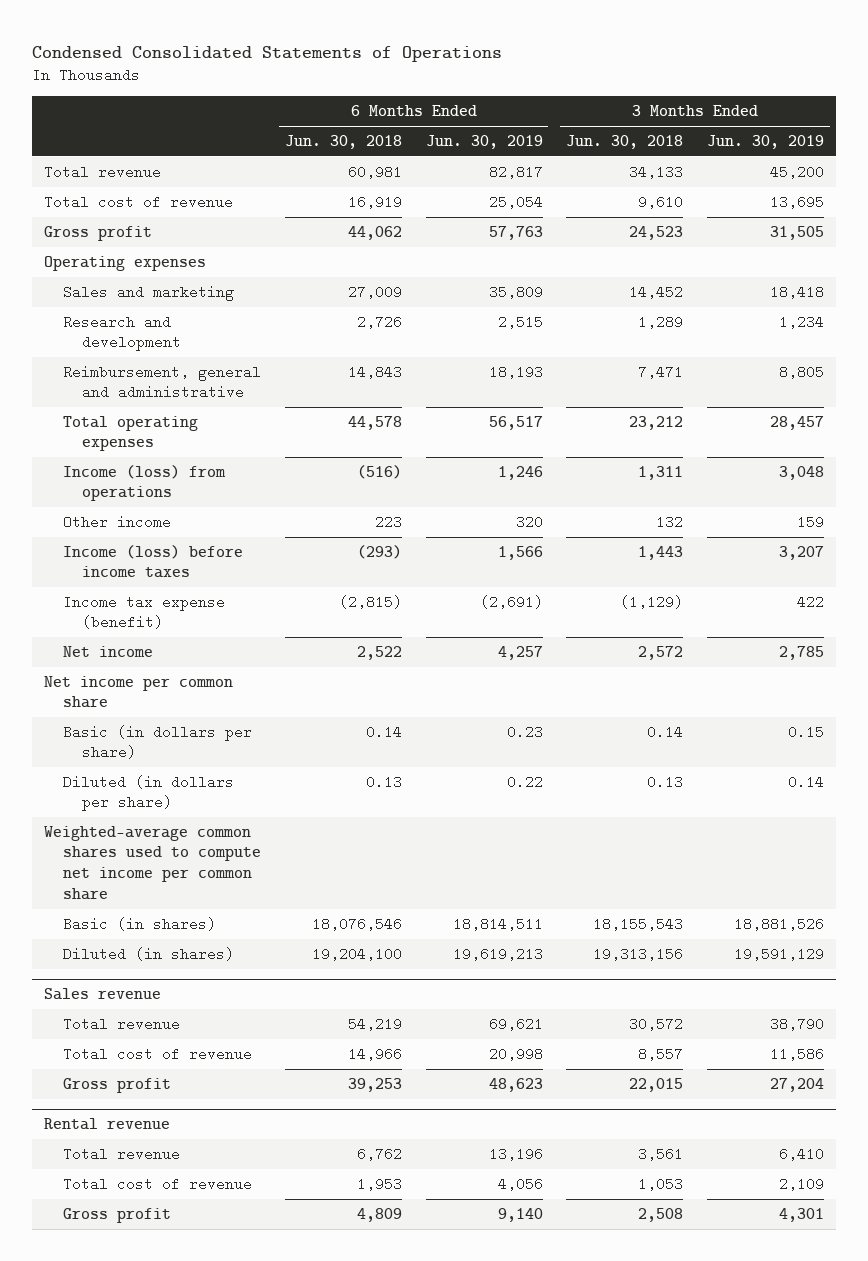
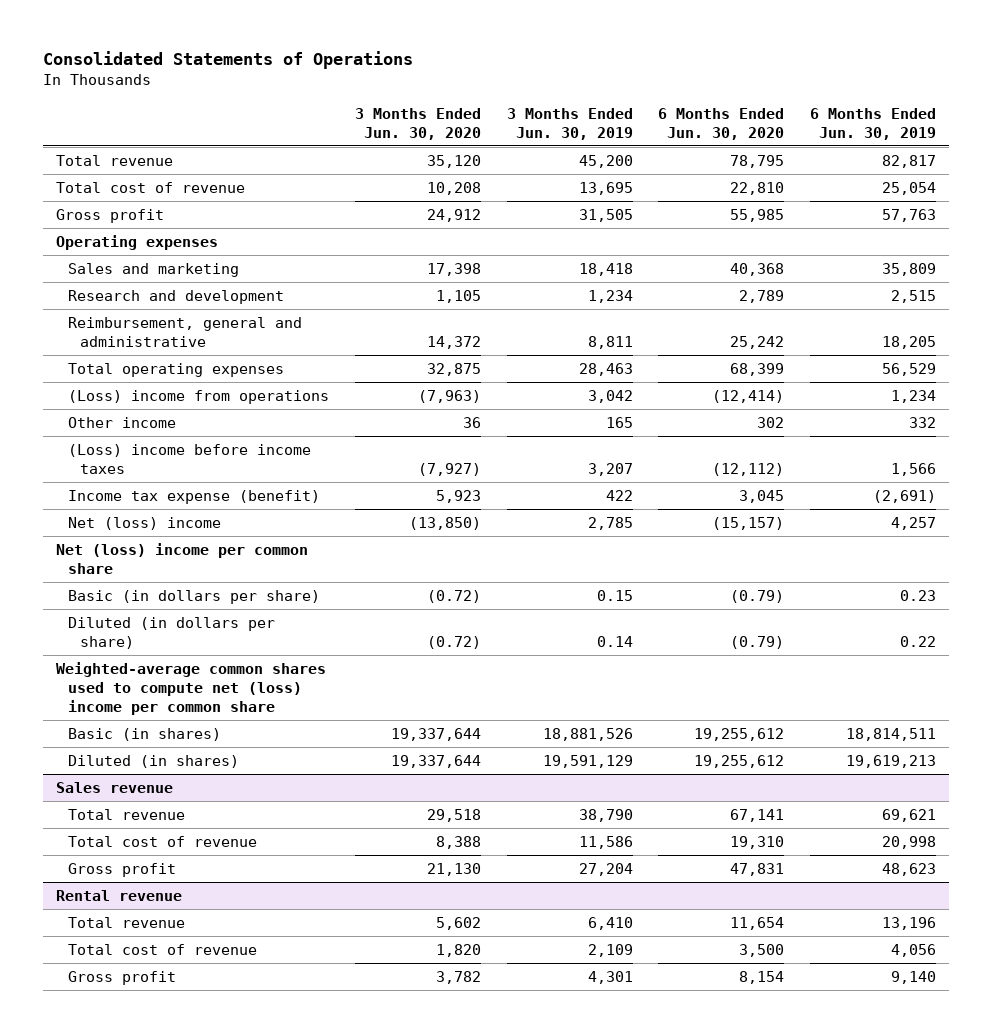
[32,45,503,62] Condensed Consolidated Statements of Operations -> [42,51,413,70] Consolidated Statements of Operations
[284,134,402,149] Jun. 30, 2018 -> none
[566,134,684,149] Jun. 30, 2018 -> none
none -> [354,107,481,140] 3 Months Ended Jun. 30, 2020
none -> [658,107,785,140] 6 Months Ended Jun. 30, 2020
[488,364,543,379] 18,193 -> [882,335,937,349] 18,205
[778,364,824,379] 8,805 -> [587,335,633,349] 8,811
[488,415,543,430] 56,517 -> [882,362,937,376] 56,529
[769,415,824,430] 28,457 -> [578,362,633,376] 28,463
[63,464,227,502] Income (loss) from operations -> [67,389,329,404] (Loss) income from operations
[497,465,543,480] 1,246 -> [891,389,937,403] 1,234
[778,465,824,480] 3,048 -> [587,389,633,403] 3,042
[515,514,543,529] 320 -> [909,416,937,428] 332
[796,514,824,529] 159 -> [605,416,633,428] 165
[63,544,244,579] Income (loss) before income taxes -> [67,443,311,474] (Loss) income before income taxes
[63,645,154,657] Net income -> [67,516,221,530] Net (loss) income
[44,675,234,709] Net income per common share -> [55,542,308,574] Net (loss) income per common share
[44,825,262,900] Weighted-average common shares used to compute net income per common share -> [55,661,326,715] Weighted-average common shares used to compute net (loss) income per common share

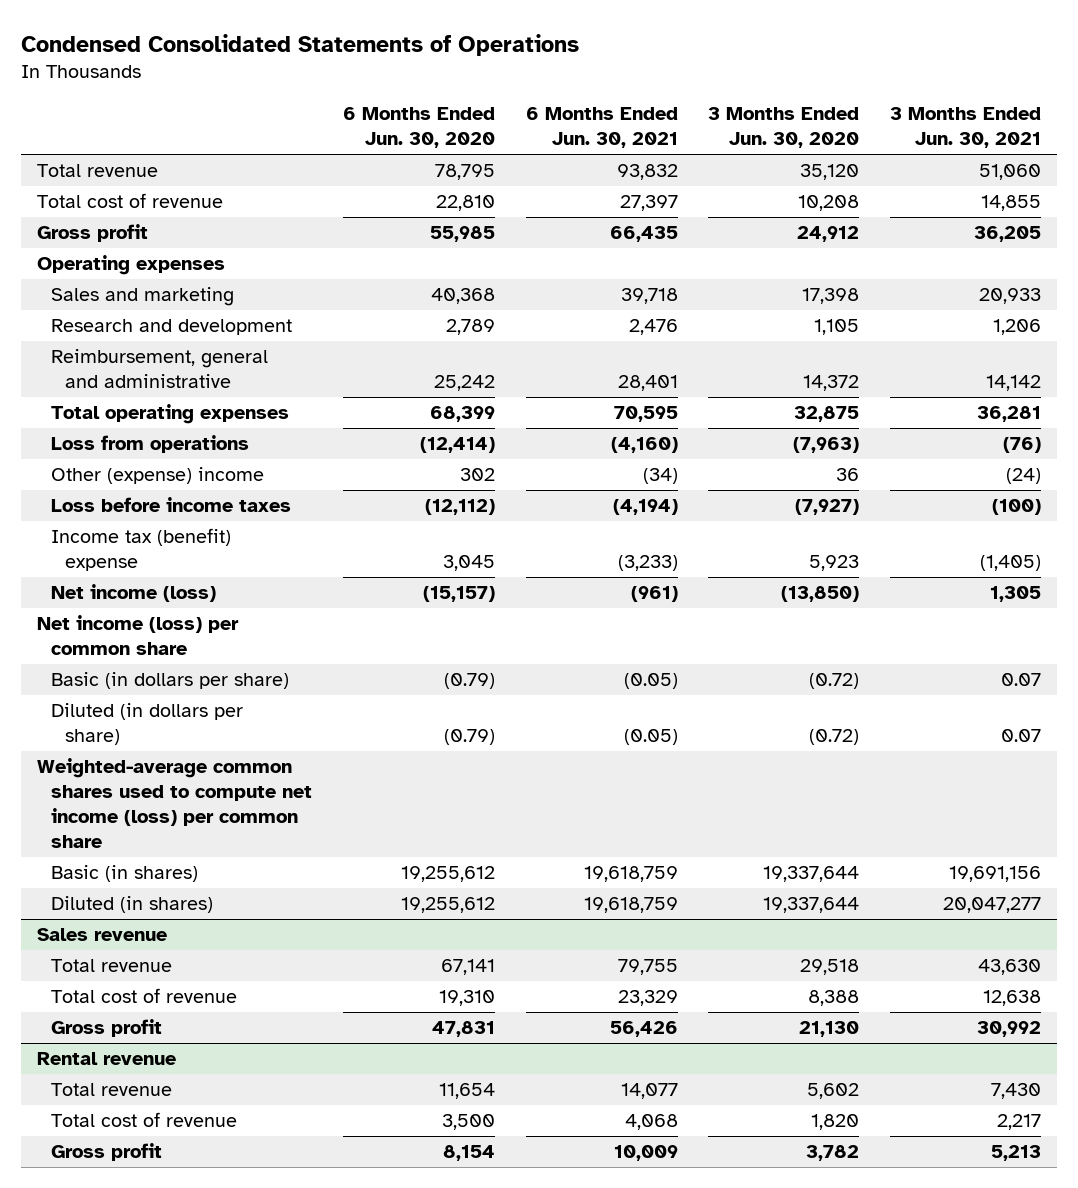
[42,51,413,70] Consolidated Statements of Operations -> [21,33,580,56] Condensed Consolidated Statements of Operations
[506,107,633,140] 3 Months Ended Jun. 30, 2019 -> none
[810,107,937,140] 6 Months Ended Jun. 30, 2019 -> none
none -> [525,107,678,149] 6 Months Ended Jun. 30, 2021
none -> [890,107,1042,149] 3 Months Ended Jun. 30, 2021
[67,389,329,404] (Loss) income from operations -> [50,435,249,454] Loss from operations
[67,416,176,428] Other income -> [50,467,264,485] Other (expense) income
[67,443,311,474] (Loss) income before income taxes -> [50,497,291,513] Loss before income taxes
[67,489,320,504] Income tax expense (benefit) -> [50,528,231,572] Income tax (benefit) expense
[67,516,221,530] Net (loss) income -> [50,584,216,603] Net income (loss)
[55,542,308,574] Net (loss) income per common share -> [36,615,239,656] Net income (loss) per common share
[55,661,326,715] Weighted-average common shares used to compute net (loss) income per common share -> [36,758,312,849] Weighted-average common shares used to compute net income (loss) per common share

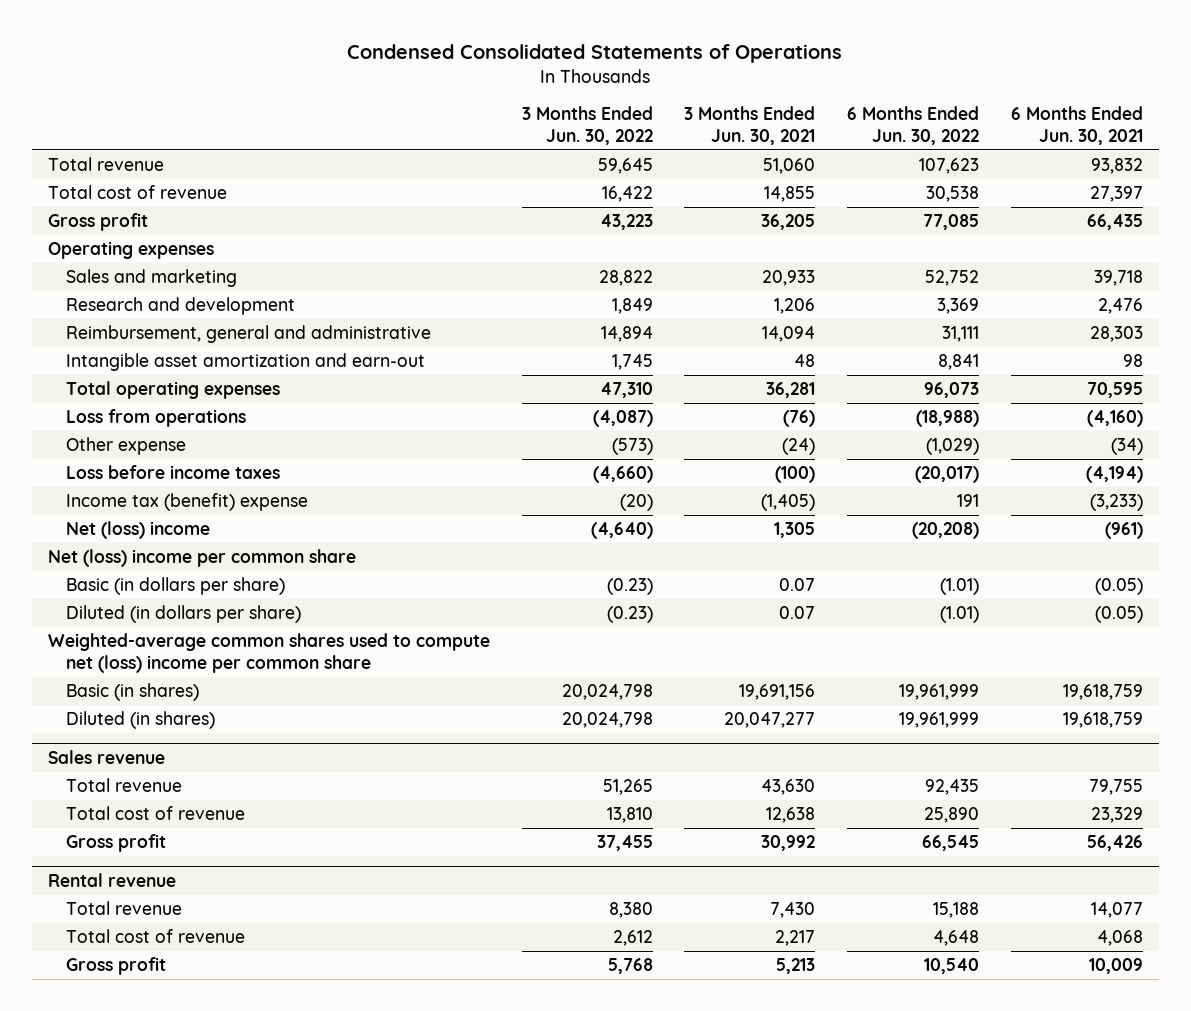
[342,107,495,149] 6 Months Ended Jun. 30, 2020 -> none
[708,107,860,149] 3 Months Ended Jun. 30, 2020 -> none
none -> [521,106,653,146] 3 Months Ended Jun. 30, 2022
none -> [847,106,980,146] 6 Months Ended Jun. 30, 2022
[617,375,678,392] 28,401 -> [1090,325,1144,342] 28,303
[986,375,1042,392] 14,142 -> [762,325,816,342] 14,094
none -> [66,352,426,371] Intangible asset amortization and earn-out
[50,467,264,485] Other (expense) income -> [66,436,187,455] Other expense
[50,584,216,603] Net income (loss) -> [66,520,211,539] Net (loss) income
[36,615,239,656] Net income (loss) per common share -> [47,548,356,567] Net (loss) income per common share
[36,758,312,849] Weighted-average common shares used to compute net income (loss) per common share -> [47,632,490,673] Weighted-average common shares used to compute net (loss) income per common share

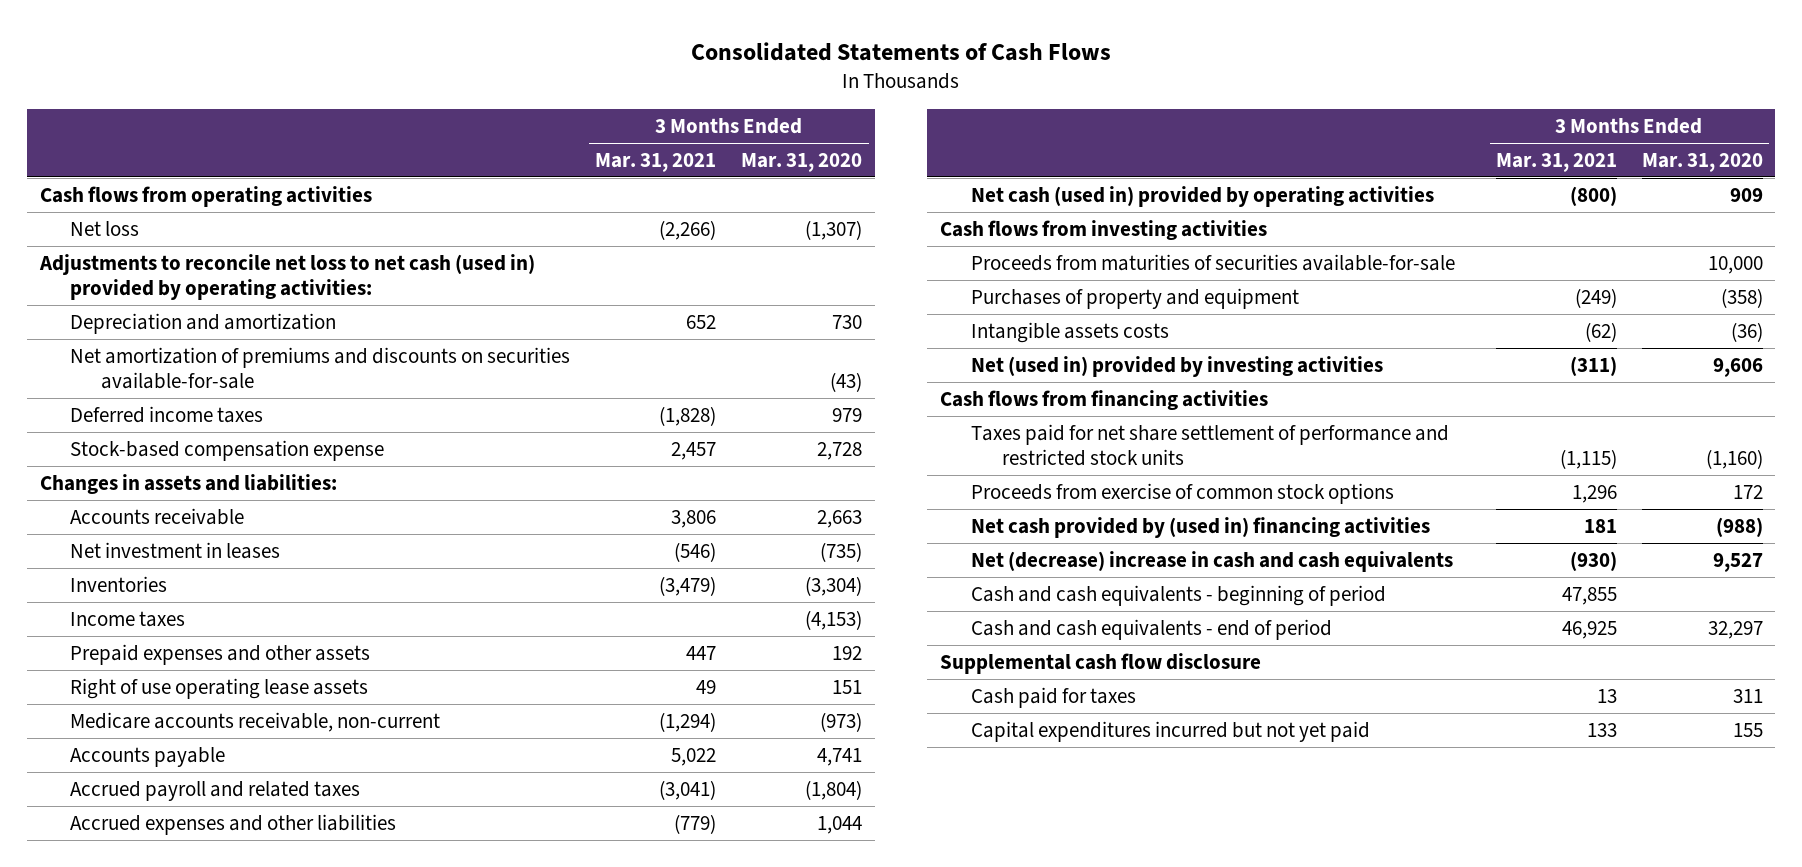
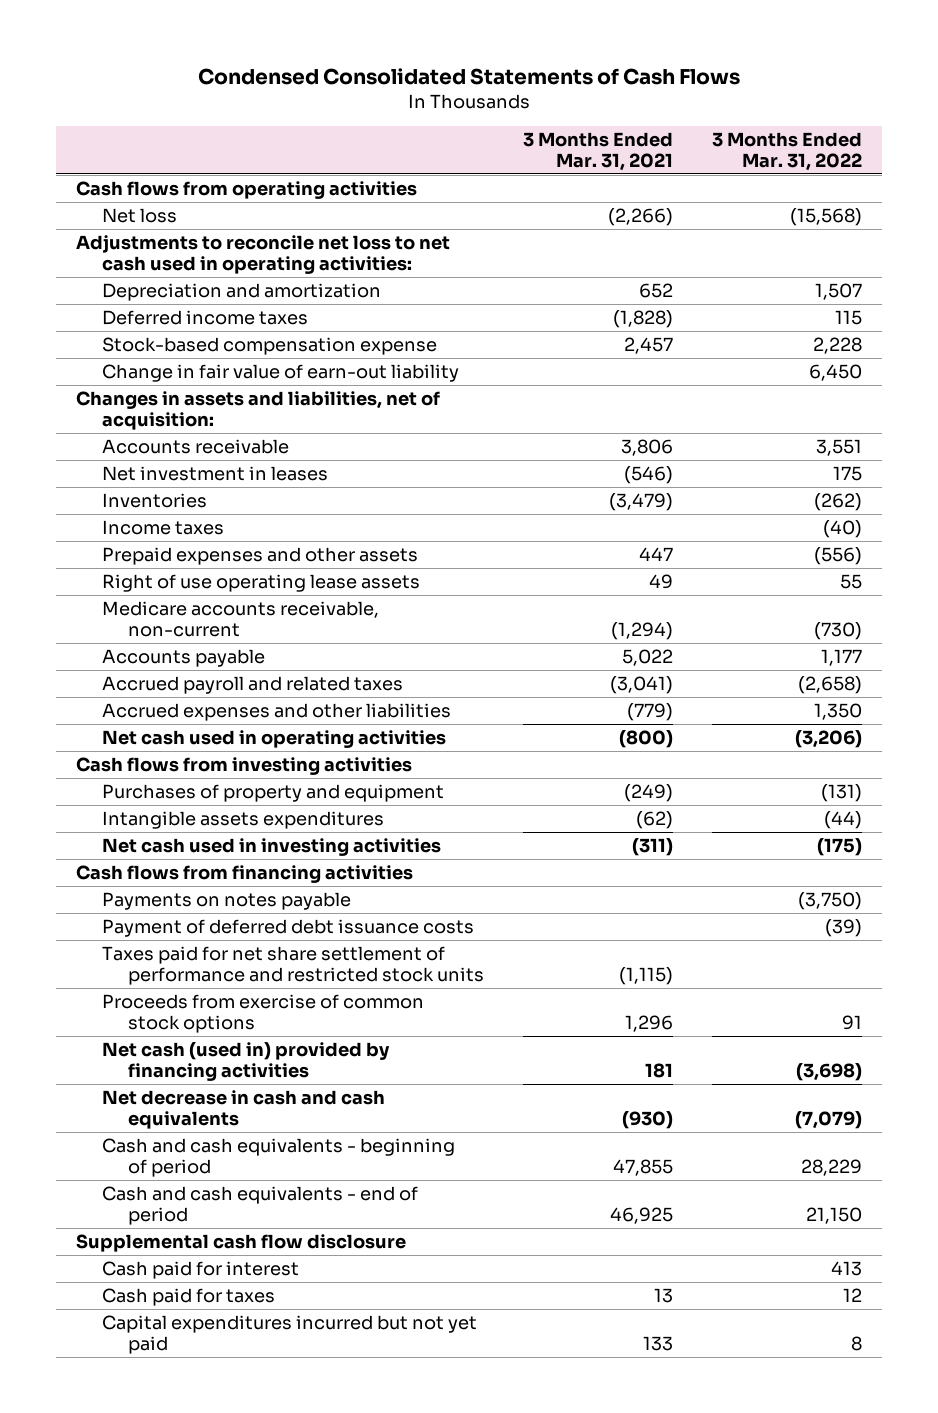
[691,41,1112,61] Consolidated Statements of Cash Flows -> [197,67,740,85] Condensed Consolidated Statements of Cash Flows
[741,152,863,172] Mar. 31, 2020 -> none
none -> [712,131,863,172] 3 Months Ended Mar. 31, 2022
[38,253,535,300] Adjustments to reconcile net loss to net cash (used in) provided by operating activities: -> [75,234,450,275] Adjustments to reconcile net loss to net cash used in operating activities:
[70,346,571,389] Net amortization of premiums and discounts on securities available-for-sale -> none
none -> [102,363,460,382] Change in fair value of earn-out liability
[39,473,337,494] Changes in assets and liabilities: -> [75,390,440,431] Changes in assets and liabilities, net of acquisition:
[970,185,1434,207] Net cash (used in) provided by operating activities -> [102,729,447,748] Net cash used in operating activities
[970,253,1455,271] Proceeds from maturities of securities available-for-sale -> none
[970,321,1169,343] Intangible assets costs -> [102,810,385,829] Intangible assets expenditures
[970,355,1383,377] Net (used in) provided by investing activities -> [102,837,442,856] Net cash used in investing activities
none -> [102,891,352,910] Payments on notes payable
none -> [102,918,475,937] Payment of deferred debt issuance costs
[970,516,1430,538] Net cash provided by (used in) financing activities -> [102,1041,391,1082] Net cash (used in) provided by financing activities
[970,550,1453,572] Net (decrease) increase in cash and cash equivalents -> [102,1089,386,1130] Net decrease in cash and cash equivalents
none -> [102,1260,300,1279] Cash paid for interest

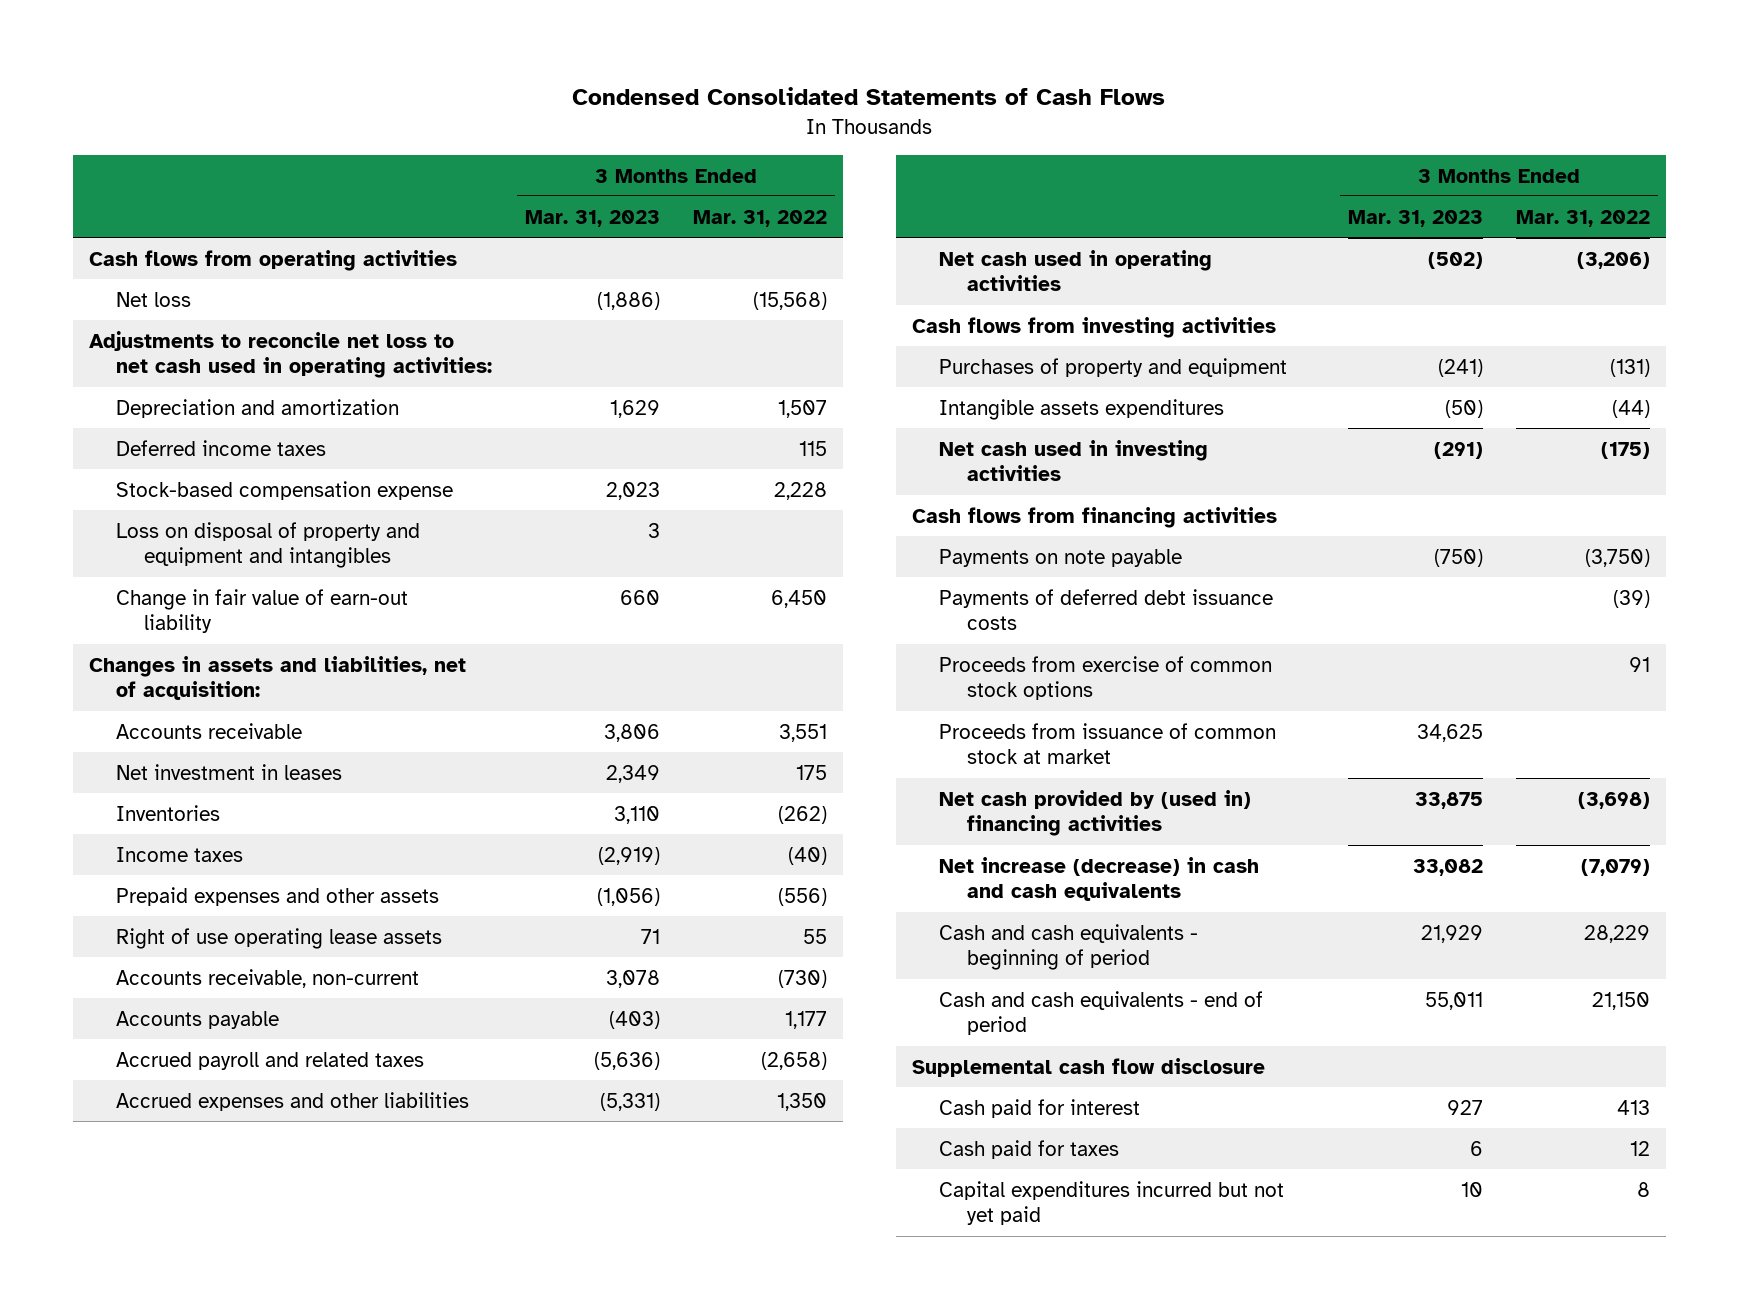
[523,131,674,172] 3 Months Ended Mar. 31, 2021 -> none
none -> [525,209,661,227] Mar. 31, 2023
none -> [116,521,421,569] Loss on disposal of property and equipment and intangibles
[102,600,380,638] Medicare accounts receivable, non-current -> [116,968,420,988] Accounts receivable, non-current
[102,945,485,986] Taxes paid for net share settlement of performance and restricted stock units -> none
[102,891,352,910] Payments on notes payable -> [939,548,1183,567] Payments on note payable
[102,918,475,937] Payment of deferred debt issuance costs -> [939,588,1274,631] Payments of deferred debt issuance costs
none -> [939,722,1277,765] Proceeds from issuance of common stock at market
[102,1041,391,1082] Net cash (used in) provided by financing activities -> [939,789,1252,837] Net cash provided by (used in) financing activities
[102,1089,386,1130] Net decrease in cash and cash equivalents -> [939,856,1260,902] Net increase (decrease) in cash and cash equivalents

